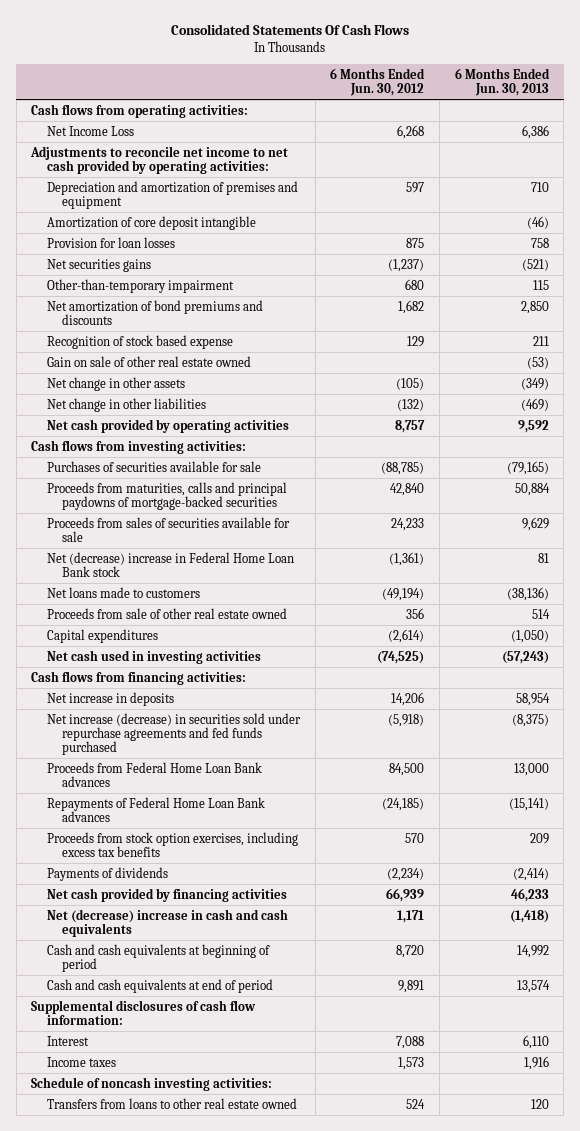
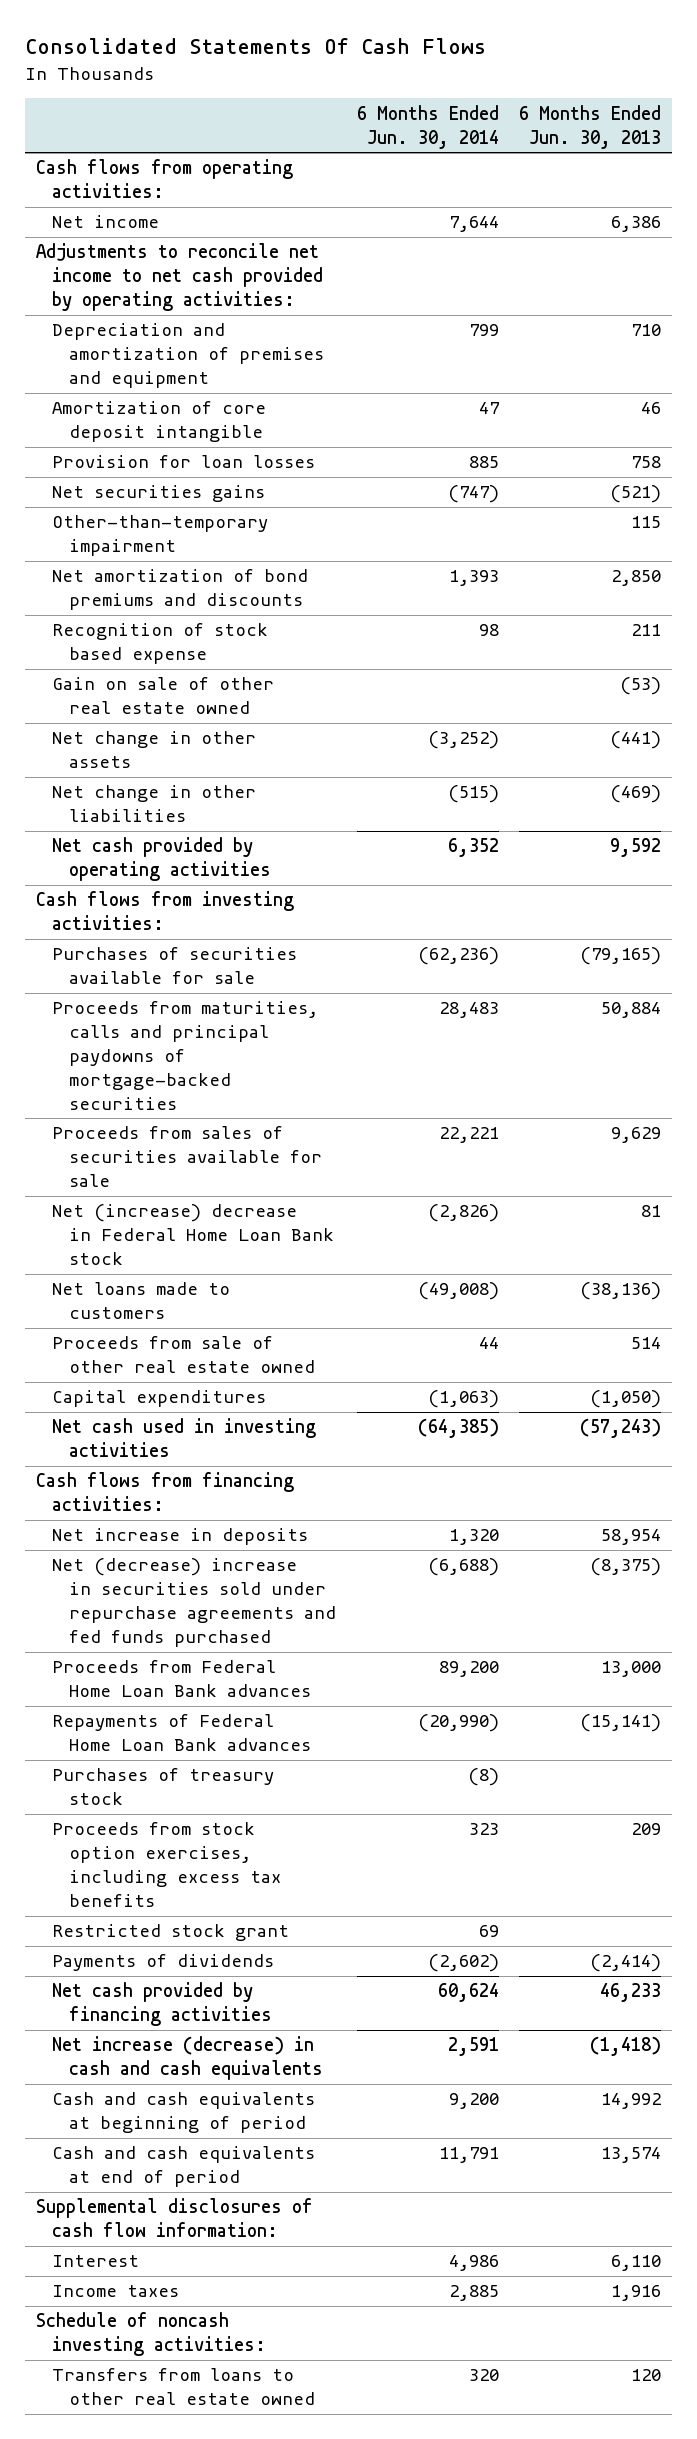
[330,67,426,96] 6 Months Ended Jun. 30, 2012 -> none
none -> [356,104,499,149] 6 Months Ended Jun. 30, 2014
[46,125,134,136] Net Income Loss -> [52,215,160,229] Net income
[526,215,549,229] (46) -> [641,402,662,415] 46
[520,377,549,390] (349) -> [610,731,662,750] (441)
[46,551,294,577] Net (decrease) increase in Federal Home Loan Bank stock -> [52,1204,334,1266] Net (increase) decrease in Federal Home Loan Bank stock
[46,712,301,755] Net increase (decrease) in securities sold under repurchase agreements and fed funds purchased -> [52,1558,336,1648] Net (decrease) increase in securities sold under repurchase agreements and fed funds purchased
none -> [52,1768,275,1806] Purchases of treasury stock
none -> [52,1924,290,1942] Restricted stock grant
[46,908,288,937] Net (decrease) increase in cash and cash equivalents -> [52,2036,323,2081] Net increase (decrease) in cash and cash equivalents

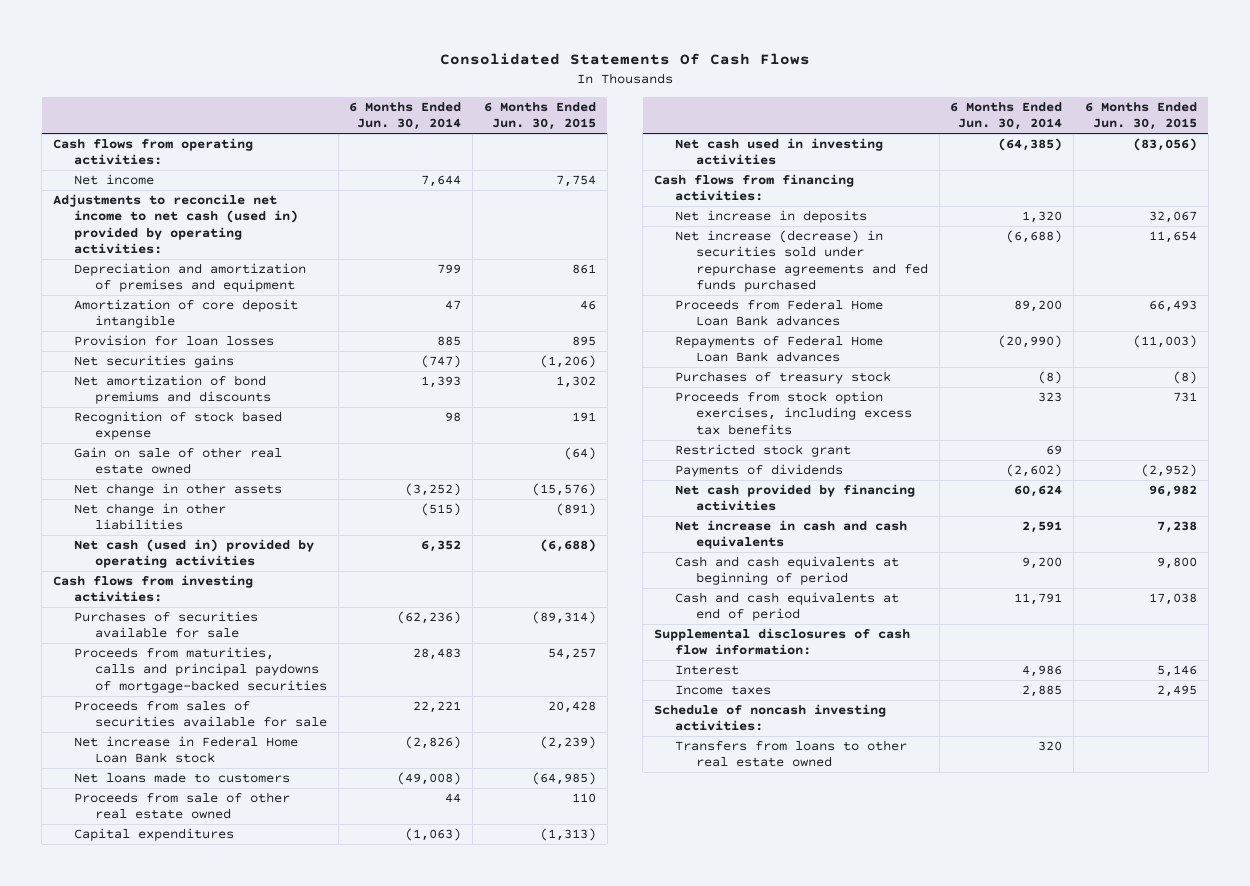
[519,104,662,149] 6 Months Ended Jun. 30, 2013 -> none
none -> [484,101,597,131] 6 Months Ended Jun. 30, 2015
[35,243,324,312] Adjustments to reconcile net income to net cash provided by operating activities: -> [52,194,298,254] Adjustments to reconcile net income to net cash (used in) provided by operating activities:
[52,515,269,557] Other-than-temporary impairment -> none
[52,837,271,882] Net cash provided by operating activities -> [73,539,314,569] Net cash (used in) provided by operating activities
[52,1204,334,1266] Net (increase) decrease in Federal Home Loan Bank stock -> [73,736,298,764] Net increase in Federal Home Loan Bank stock
[52,1558,336,1648] Net (decrease) increase in securities sold under repurchase agreements and fed funds purchased -> [674,230,928,292] Net increase (decrease) in securities sold under repurchase agreements and fed funds purchased
[52,2036,323,2081] Net increase (decrease) in cash and cash equivalents -> [674,520,907,550] Net increase in cash and cash equivalents

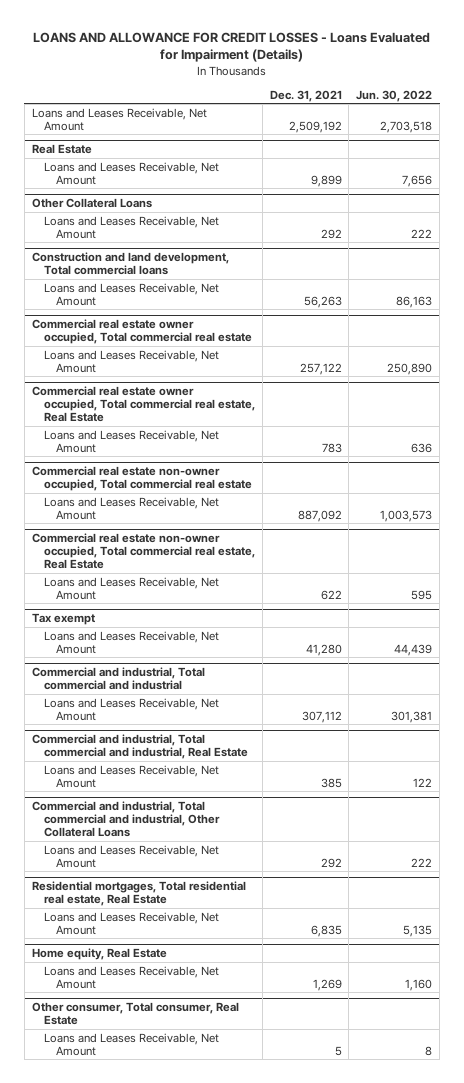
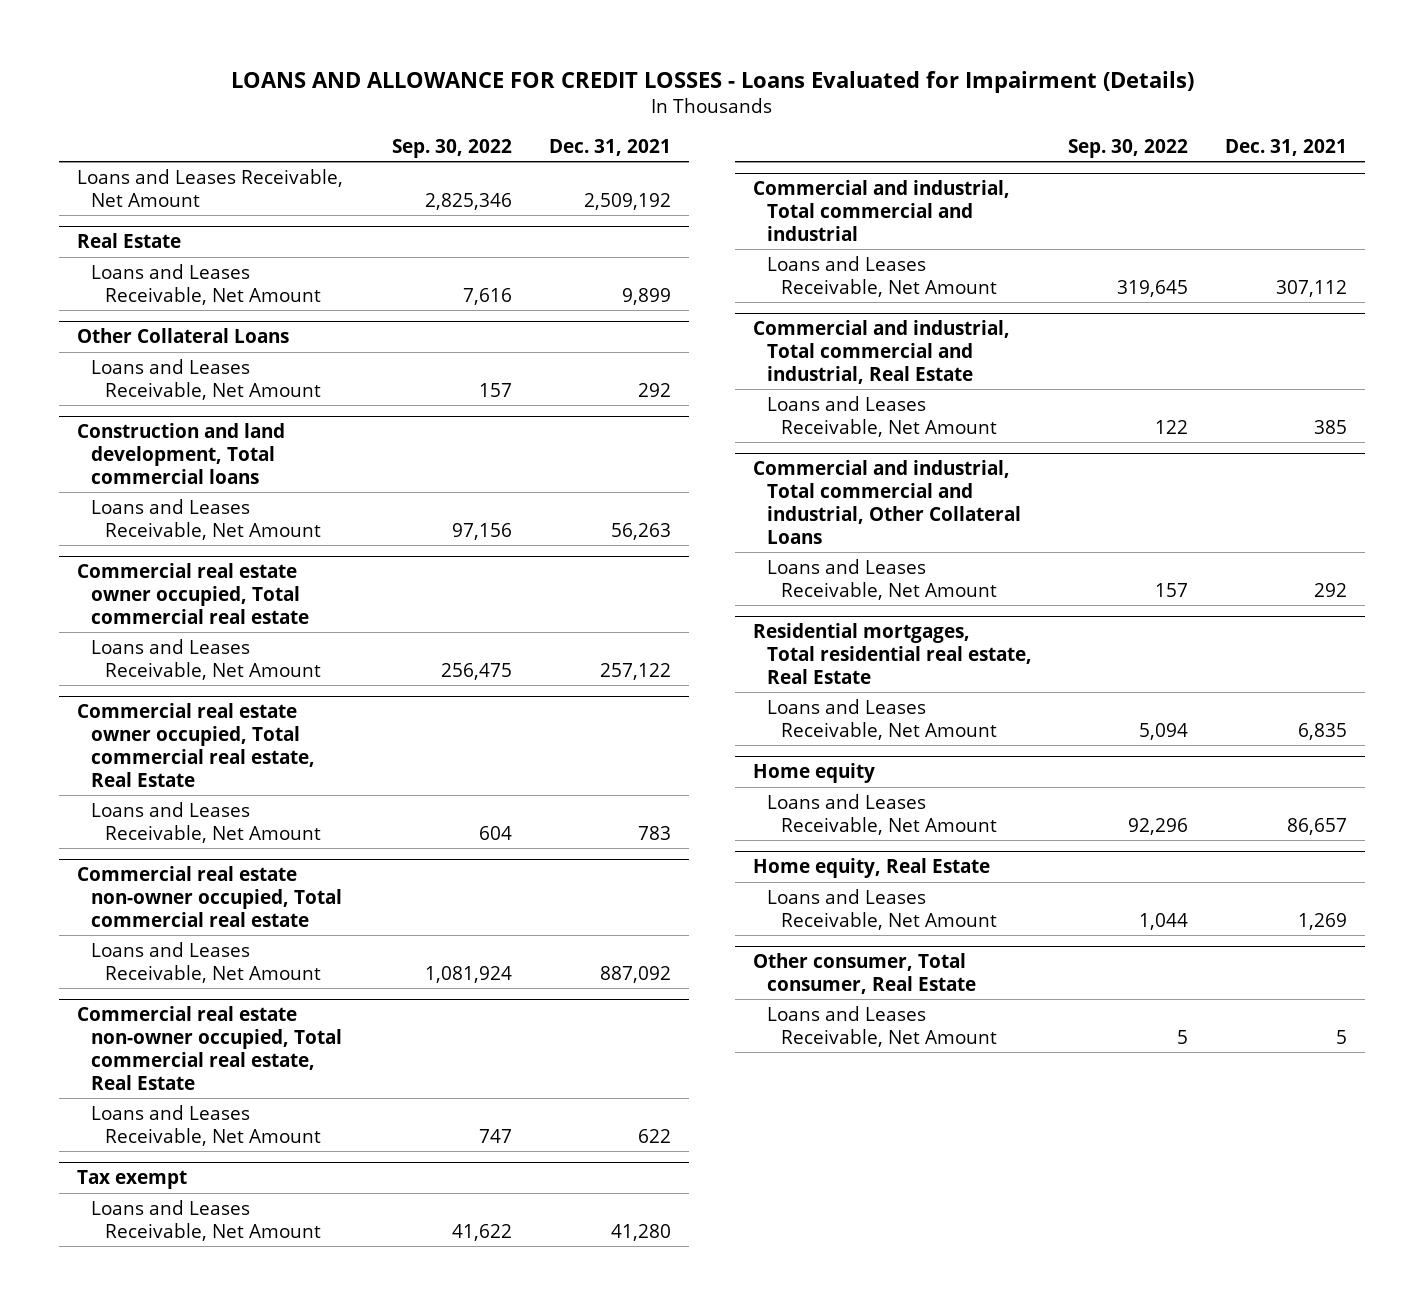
[356,89,433,102] Jun. 30, 2022 -> none
none -> [392,138,513,158] Sep. 30, 2022
none -> [753,763,876,784] Home equity
none -> [767,793,997,835] Loans and Leases Receivable, Net Amount

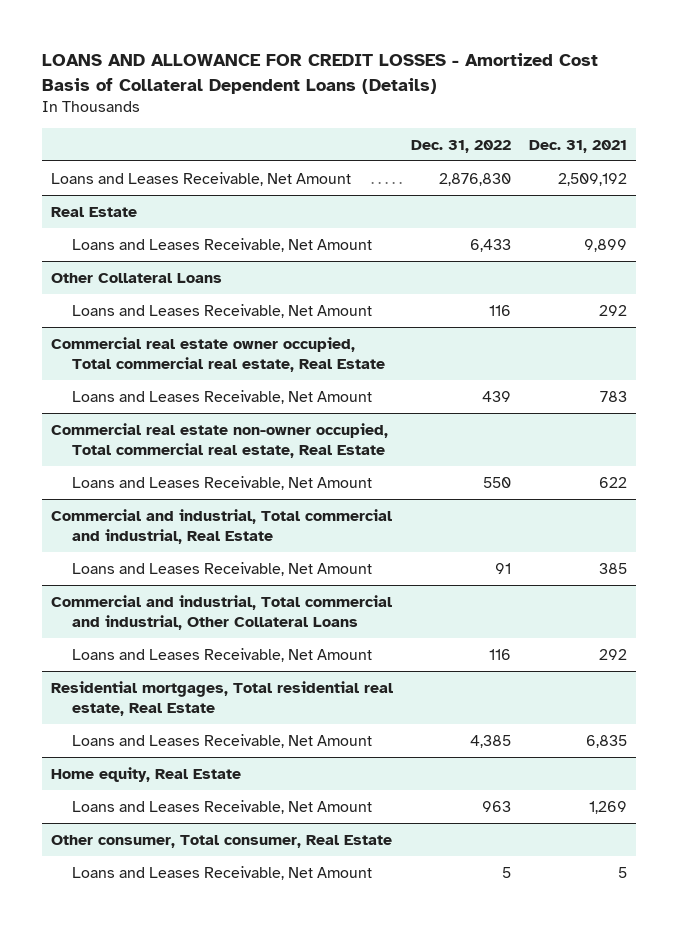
[230,70,1194,93] LOANS AND ALLOWANCE FOR CREDIT LOSSES - Loans Evaluated for Impairment (Details) -> [41,53,598,94] LOANS AND ALLOWANCE FOR CREDIT LOSSES - Amortized Cost Basis of Collateral Dependent Loans (Details)
[392,138,513,158] Sep. 30, 2022 -> none
none -> [410,139,511,153] Dec. 31, 2022
[77,423,286,485] Construction and land development, Total commercial loans -> none
[90,498,321,540] Loans and Leases Receivable, Net Amount -> none
[77,563,309,625] Commercial real estate owner occupied, Total commercial real estate -> none
[90,638,321,680] Loans and Leases Receivable, Net Amount -> none
[77,866,342,928] Commercial real estate non-owner occupied, Total commercial real estate -> none
[90,941,321,983] Loans and Leases Receivable, Net Amount -> none
[77,1170,188,1190] Tax exempt -> none
[90,1199,321,1241] Loans and Leases Receivable, Net Amount -> none
[753,180,1011,242] Commercial and industrial, Total commercial and industrial -> none
[767,255,997,297] Loans and Leases Receivable, Net Amount -> none
[753,763,876,784] Home equity -> none
[767,793,997,835] Loans and Leases Receivable, Net Amount -> none

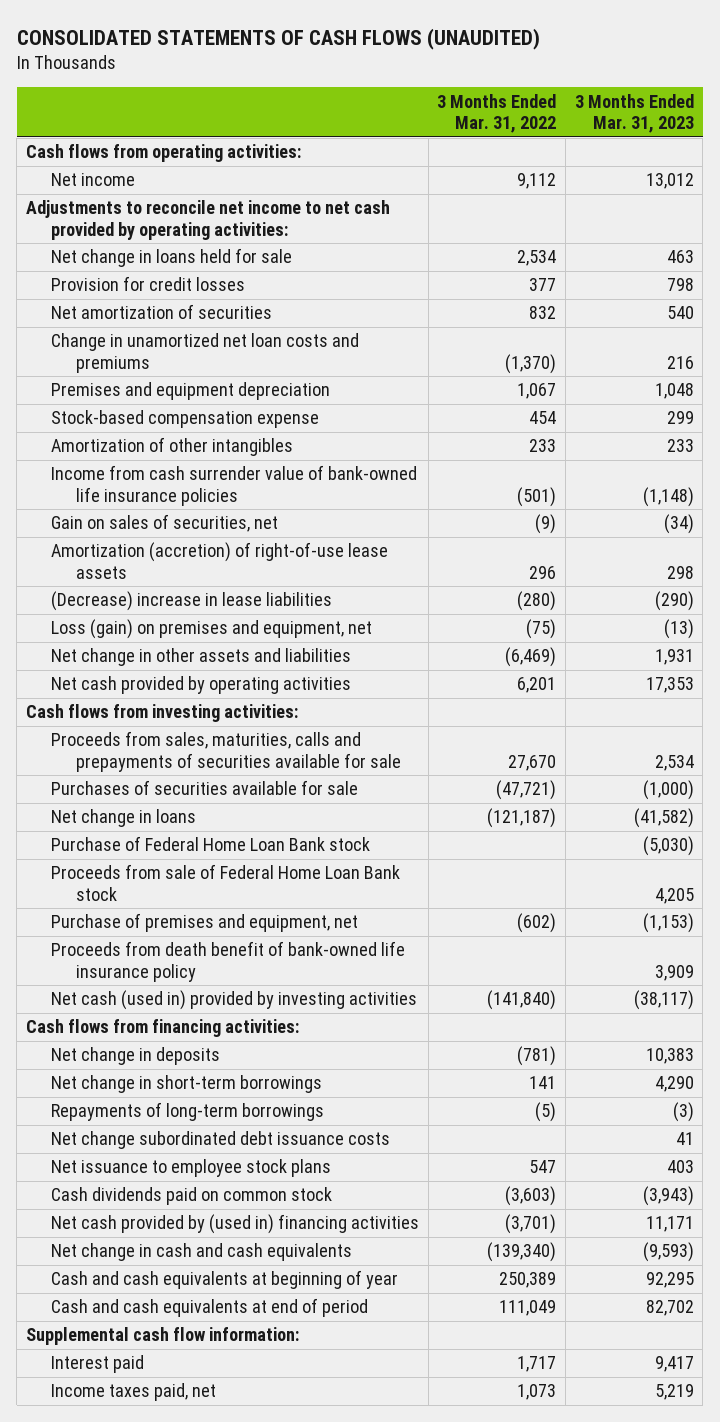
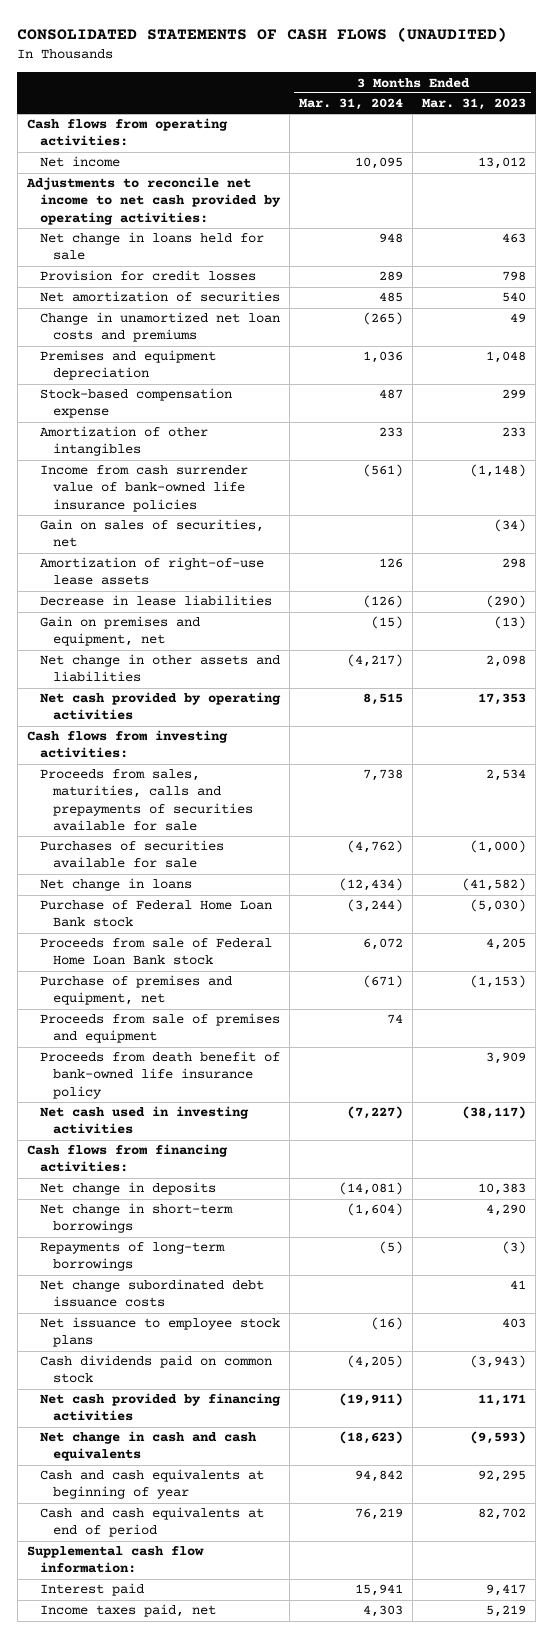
[437,93,557,134] 3 Months Ended Mar. 31, 2022 -> none
none -> [299,98,404,111] Mar. 31, 2024
[666,355,694,369] 216 -> [510,313,527,324] 49
[51,542,389,579] Amortization (accretion) of right-of-use lease assets -> [39,557,264,586] Amortization of right-of-use lease assets
[51,591,333,612] (Decrease) increase in lease liabilities -> [39,595,272,607] Decrease in lease liabilities
[51,619,373,640] Loss (gain) on premises and equipment, net -> [39,616,200,647] Gain on premises and equipment, net
[654,649,694,666] 1,931 -> [486,655,527,668] 2,098
none -> [39,1013,280,1044] Proceeds from sale of premises and equipment
[51,990,418,1011] Net cash (used in) provided by investing activities -> [39,1106,249,1135] Net cash used in investing activities
[51,1214,420,1235] Net cash provided by (used in) financing activities -> [39,1393,281,1422] Net cash provided by financing activities

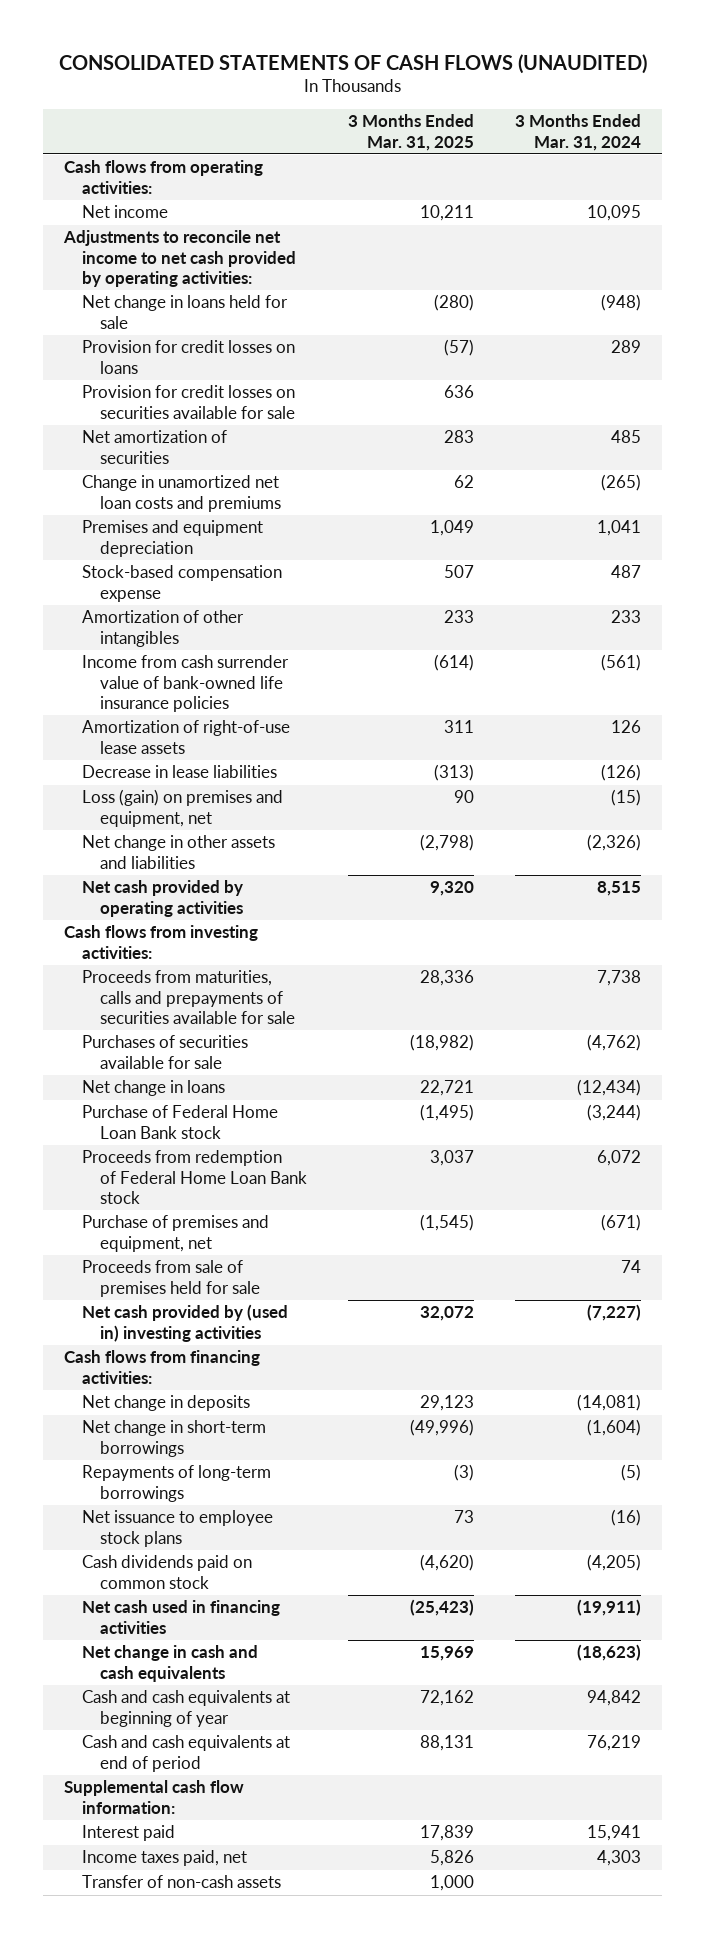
[422,98,527,111] Mar. 31, 2023 -> none
none -> [347,114,474,151] 3 Months Ended Mar. 31, 2025
[379,233,404,244] 948 -> [601,294,642,312] (948)
[39,270,256,282] Provision for credit losses -> [81,340,295,374] Provision for credit losses on loans
none -> [81,385,295,419] Provision for credit losses on securities available for sale
[363,351,404,364] 1,036 -> [597,520,642,537] 1,041
[39,519,264,548] Gain on sales of securities, net -> none
[39,616,200,647] Gain on premises and equipment, net -> [81,789,283,827] Loss (gain) on premises and equipment, net
[347,654,404,668] (4,217) -> [587,834,642,852] (2,326)
[39,769,254,831] Proceeds from sales, maturities, calls and prepayments of securities available for sale -> [81,970,295,1024] Proceeds from maturities, calls and prepayments of securities available for sale
[39,938,272,966] Proceeds from sale of Federal Home Loan Bank stock -> [81,1150,307,1204] Proceeds from redemption of Federal Home Loan Bank stock
[39,1051,280,1099] Proceeds from death benefit of bank-owned life insurance policy -> none
[39,1013,280,1044] Proceeds from sale of premises and equipment -> [81,1260,260,1297] Proceeds from sale of premises held for sale
[39,1106,249,1135] Net cash used in investing activities -> [81,1304,288,1342] Net cash provided by (used in) investing activities
[39,1279,264,1308] Net change subordinated debt issuance costs -> none
[39,1393,281,1422] Net cash provided by financing activities -> [81,1600,280,1634] Net cash used in financing activities
none -> [81,1875,281,1889] Transfer of non-cash assets

